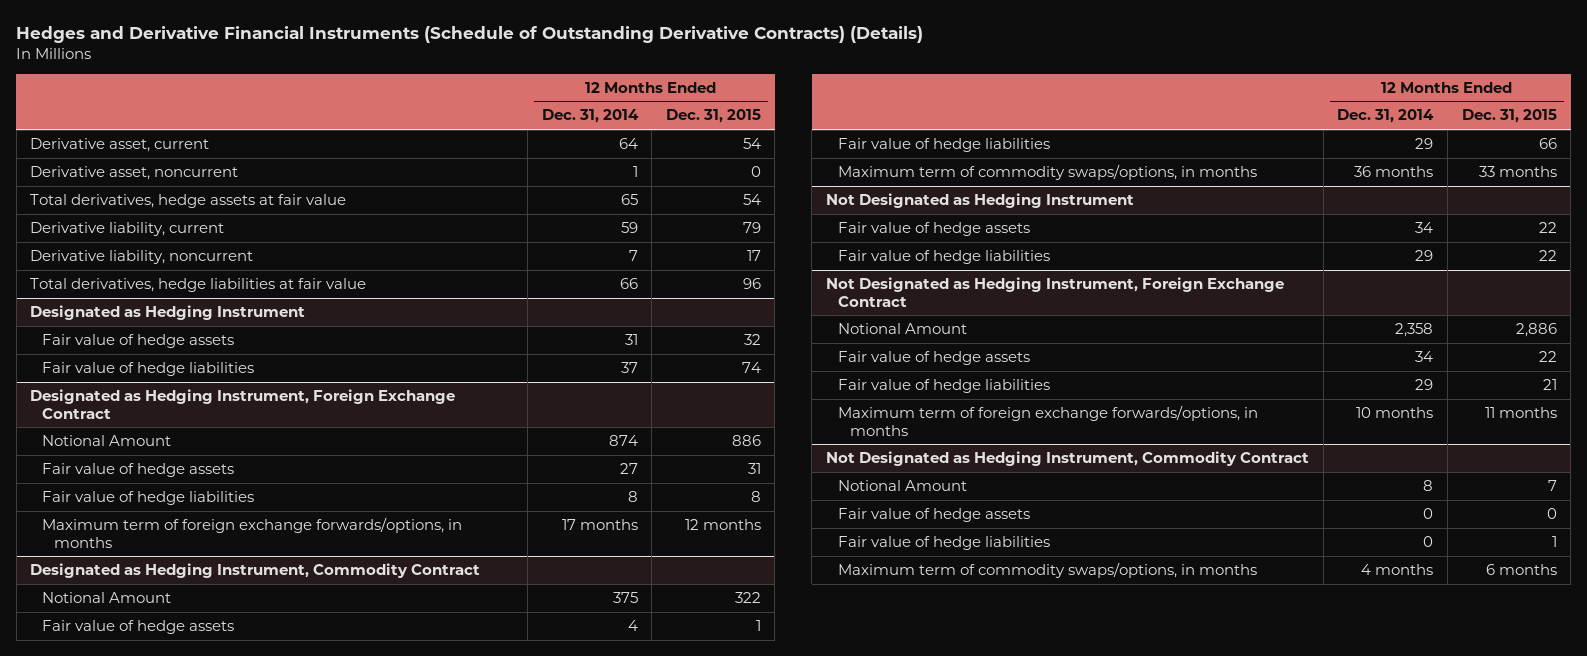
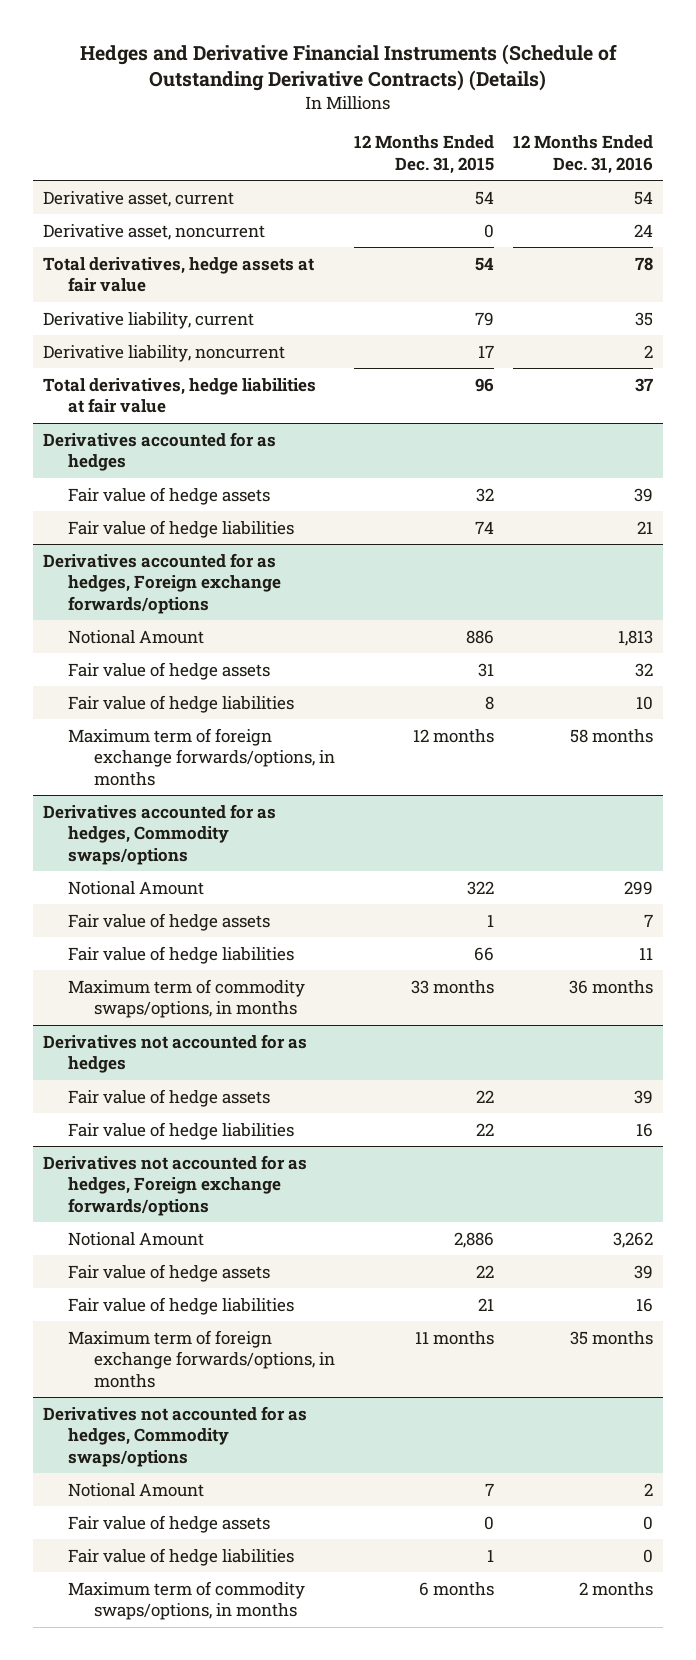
[541,109,639,124] Dec. 31, 2014 -> none
none -> [513,135,654,174] 12 Months Ended Dec. 31, 2016
[30,305,306,321] Designated as Hedging Instrument -> [42,431,276,472] Derivatives accounted for as hedges
[30,389,456,419] Designated as Hedging Instrument, Foreign Exchange Contract -> none
none -> [42,552,282,615] Derivatives accounted for as hedges, Foreign exchange forwards/options
[30,563,481,579] Designated as Hedging Instrument, Commodity Contract -> none
none -> [42,803,276,866] Derivatives accounted for as hedges, Commodity swaps/options
[826,193,1135,209] Not Designated as Hedging Instrument -> [42,1033,307,1074] Derivatives not accounted for as hedges
[826,277,1285,307] Not Designated as Hedging Instrument, Foreign Exchange Contract -> none
none -> [42,1154,307,1217] Derivatives not accounted for as hedges, Foreign exchange forwards/options
[826,451,1310,467] Not Designated as Hedging Instrument, Commodity Contract -> none
none -> [42,1405,307,1468] Derivatives not accounted for as hedges, Commodity swaps/options

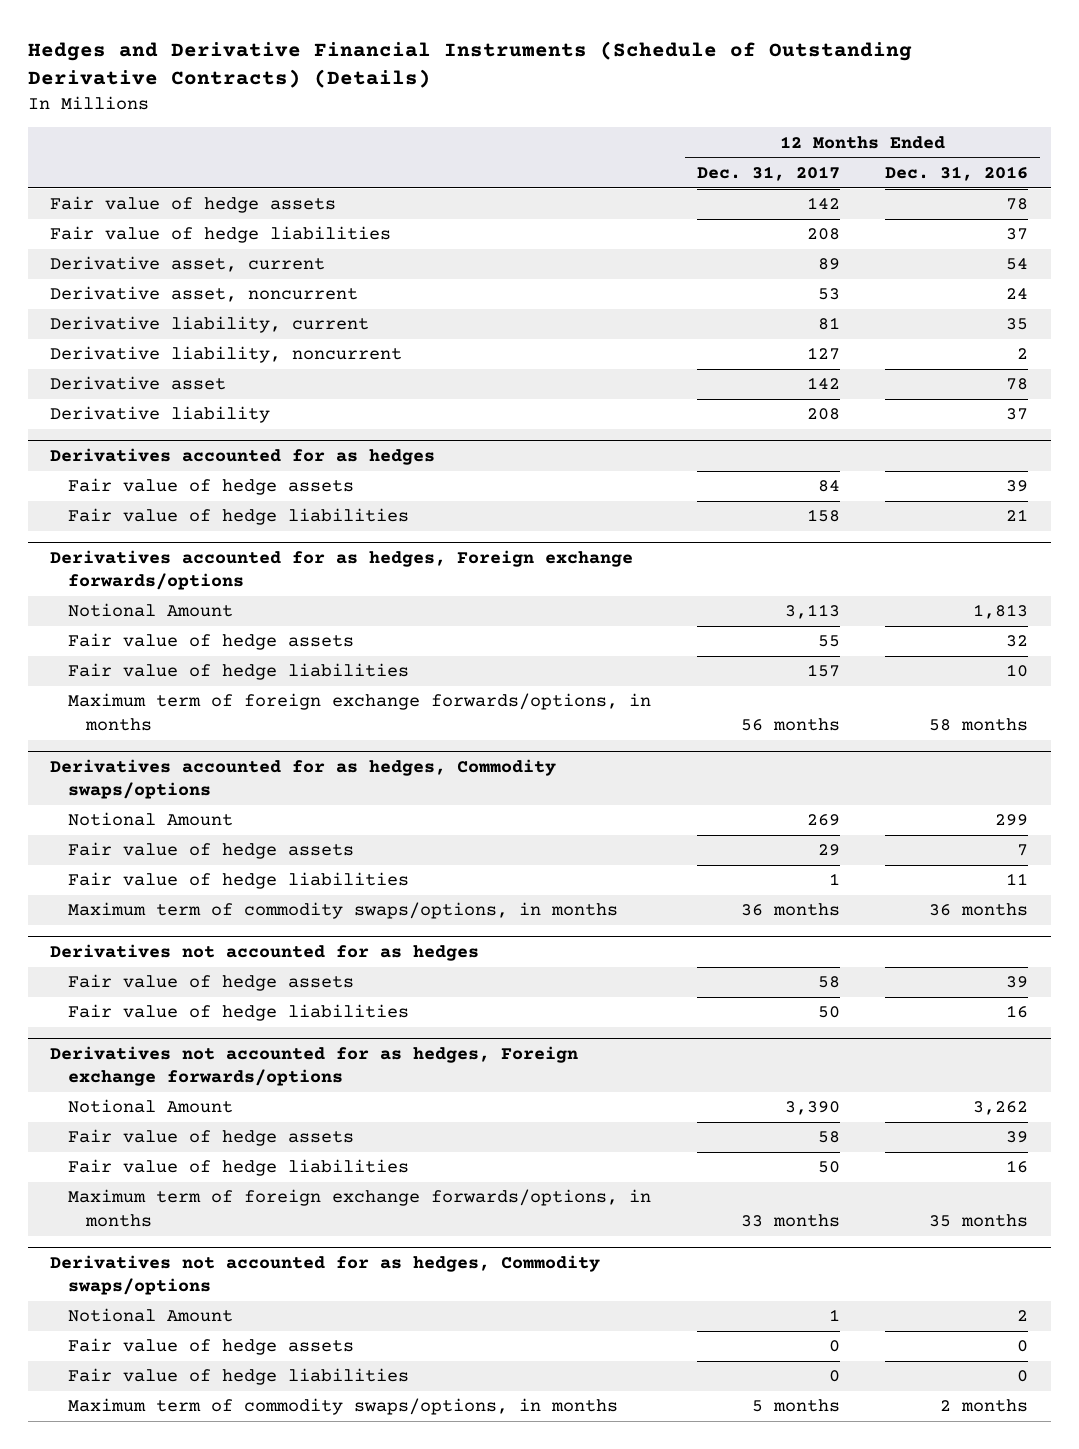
[354,135,495,174] 12 Months Ended Dec. 31, 2015 -> none
none -> [696,166,840,182] Dec. 31, 2017
none -> [50,196,337,214] Fair value of hedge assets
none -> [50,226,392,244] Fair value of hedge liabilities
[42,256,314,293] Total derivatives, hedge assets at fair value -> none
none -> [50,376,227,391] Derivative asset
[42,377,316,414] Total derivatives, hedge liabilities at fair value -> [50,406,271,424] Derivative liability

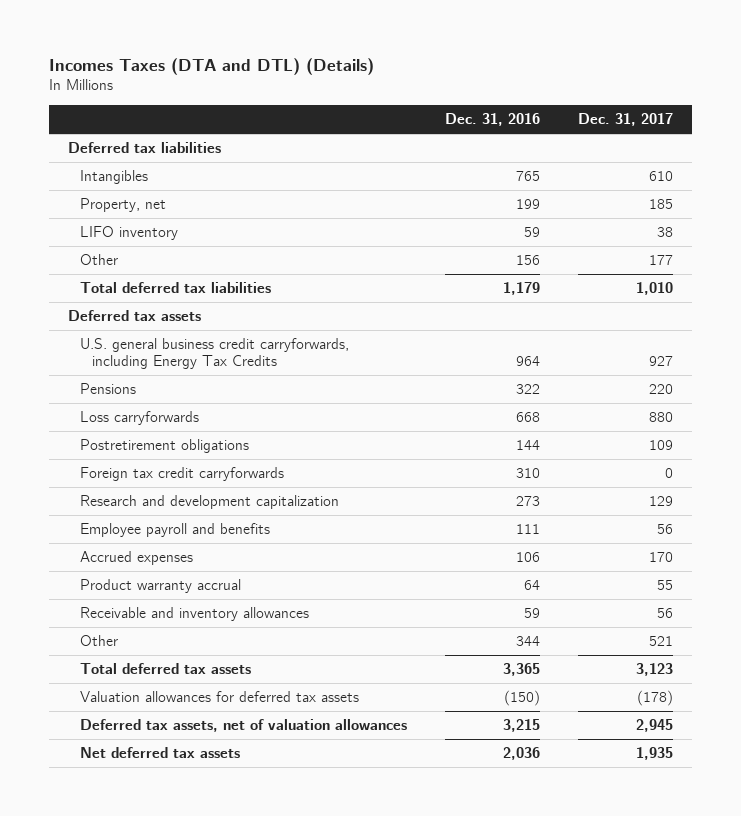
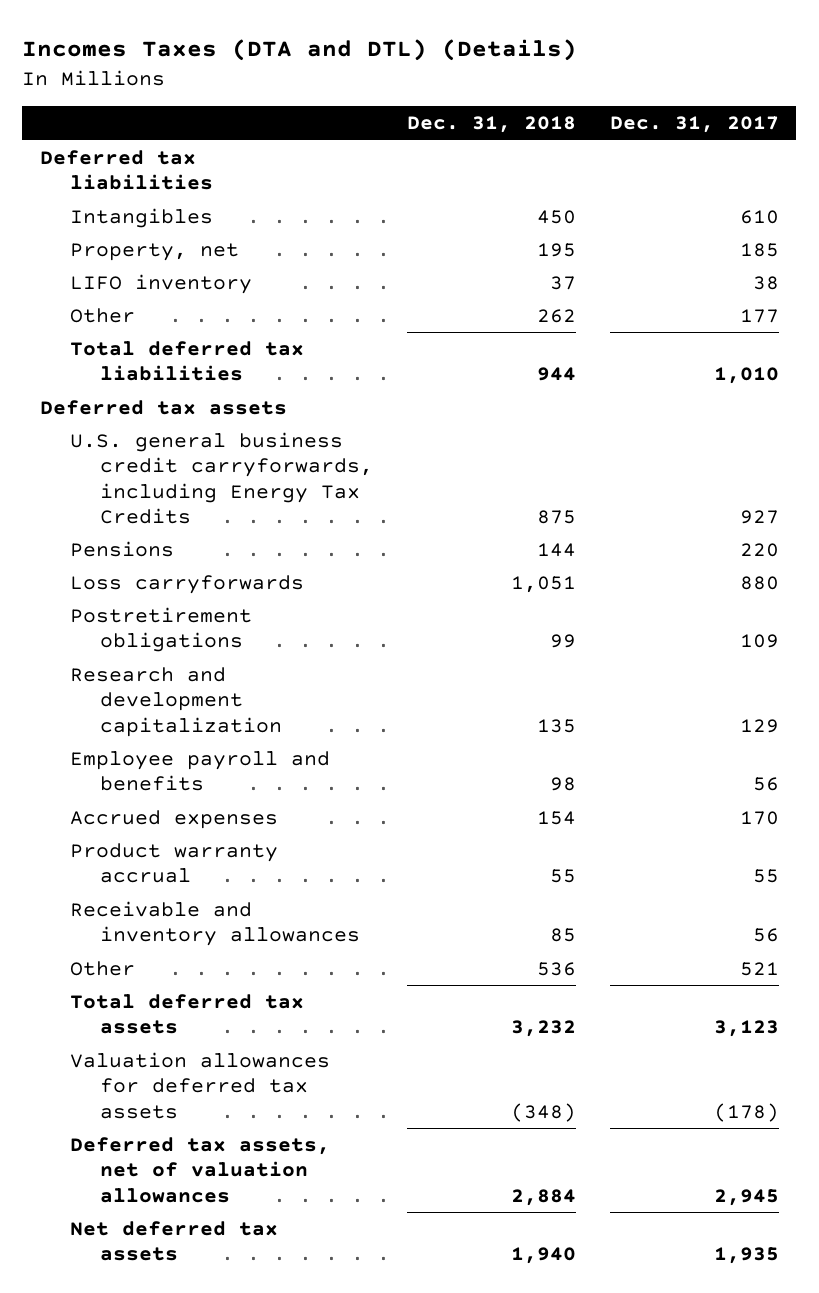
[445,112,541,126] Dec. 31, 2016 -> none
none -> [406,116,576,134] Dec. 31, 2018
[80,467,285,482] Foreign tax credit carryforwards -> none

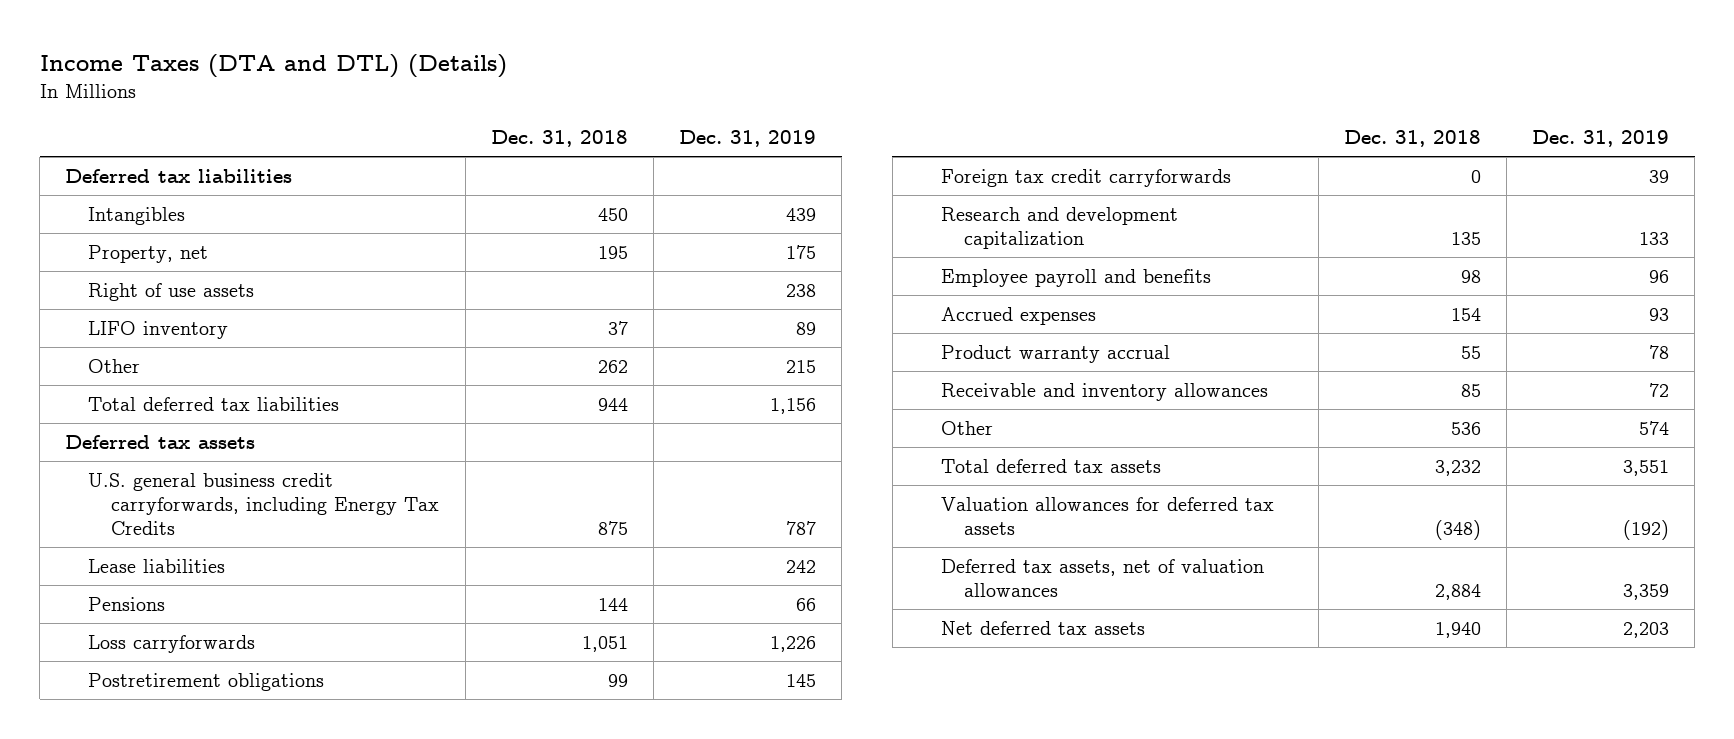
[22,38,578,61] Incomes Taxes (DTA and DTL) (Details) -> [39,53,507,78] Income Taxes (DTA and DTL) (Details)
[610,116,780,134] Dec. 31, 2017 -> none
none -> [679,130,817,148] Dec. 31, 2019
none -> [88,282,255,301] Right of use assets
none -> [88,558,226,573] Lease liabilities
none -> [941,168,1232,187] Foreign tax credit carryforwards

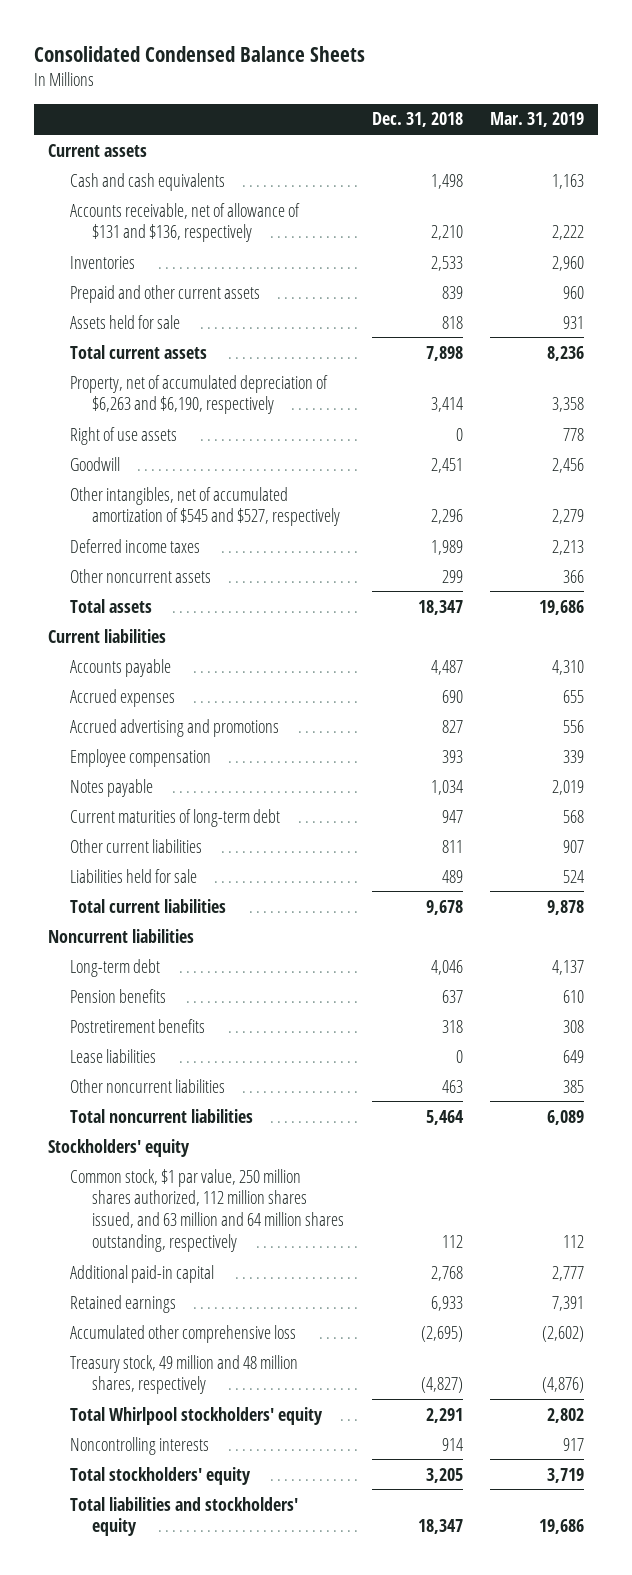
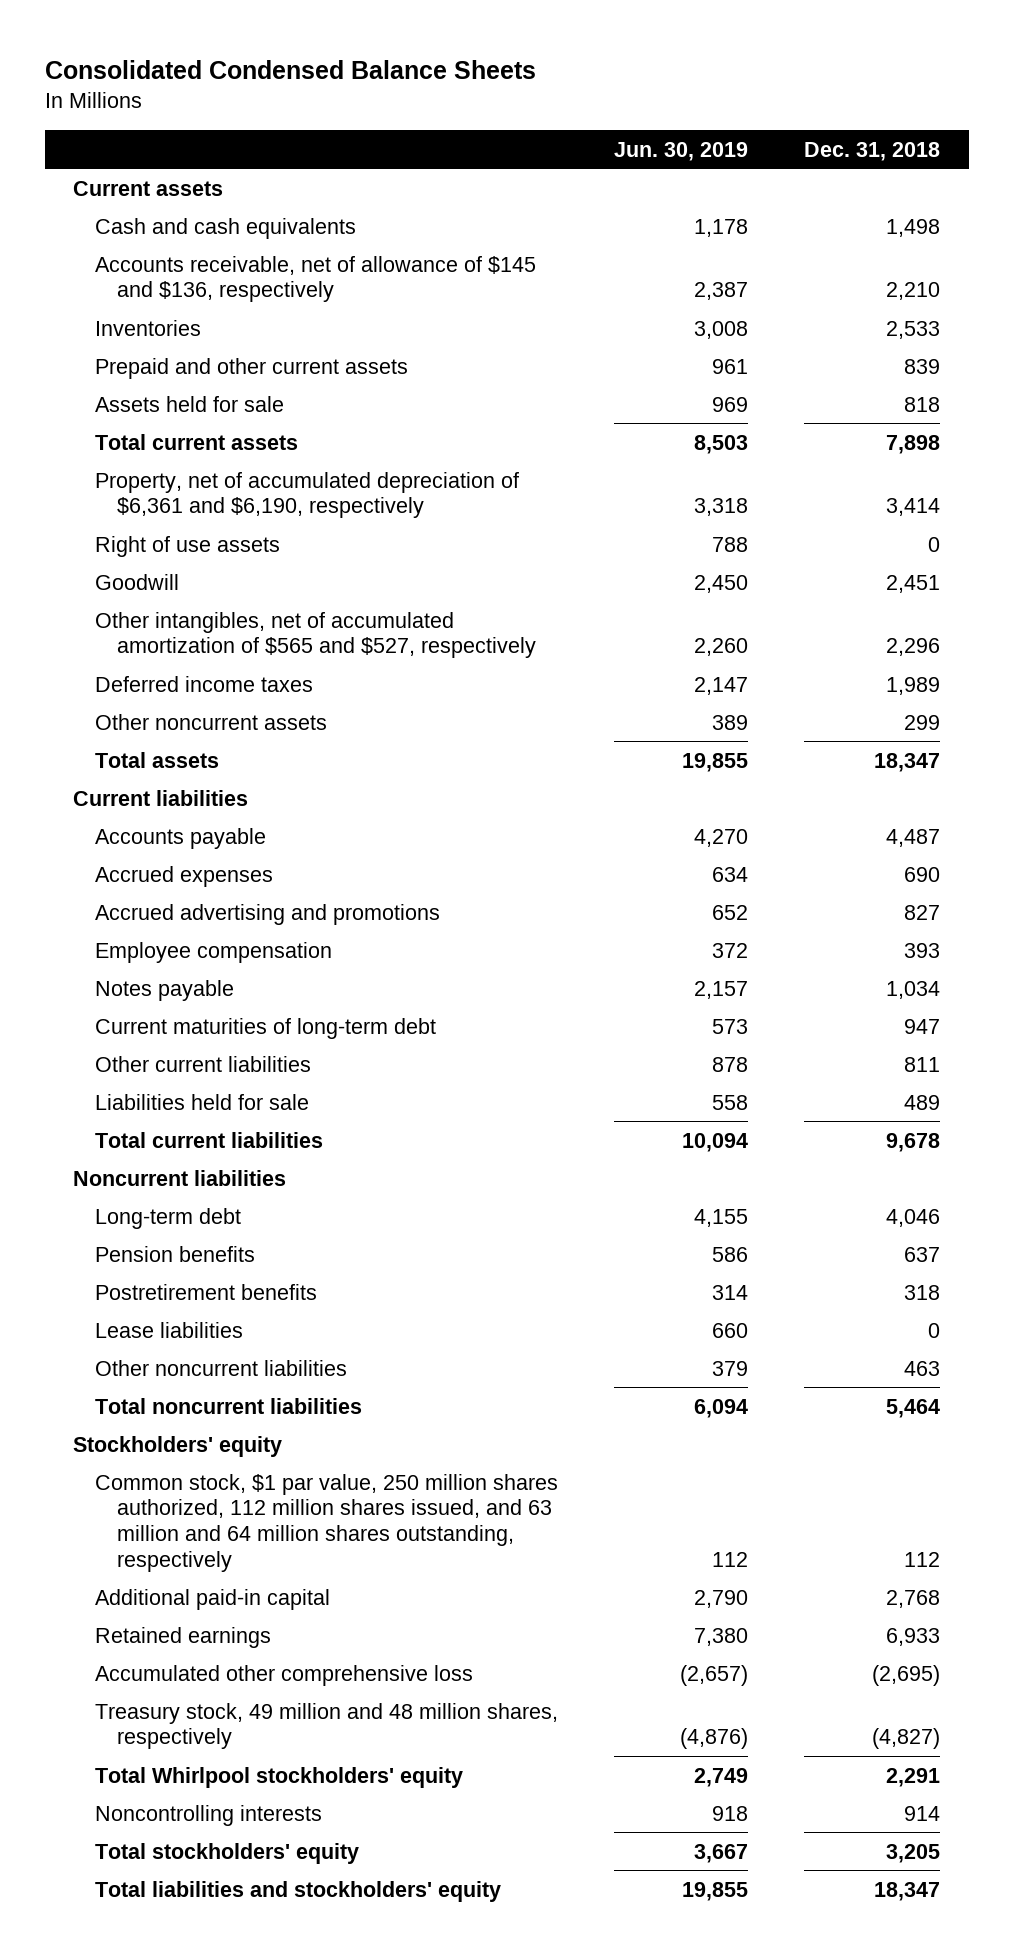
[490,112,585,128] Mar. 31, 2019 -> none
none -> [614,141,749,161] Jun. 30, 2019
[70,202,301,243] Accounts receivable, net of allowance of $131 and $136, respectively -> [94,255,536,303] Accounts receivable, net of allowance of $145 and $136, respectively
[70,374,329,415] Property, net of accumulated depreciation of $6,263 and $6,190, respectively -> [94,471,519,519] Property, net of accumulated depreciation of $6,361 and $6,190, respectively
[70,486,341,527] Other intangibles, net of accumulated amortization of $545 and $527, respectively -> [94,611,536,659] Other intangibles, net of accumulated amortization of $565 and $527, respectively

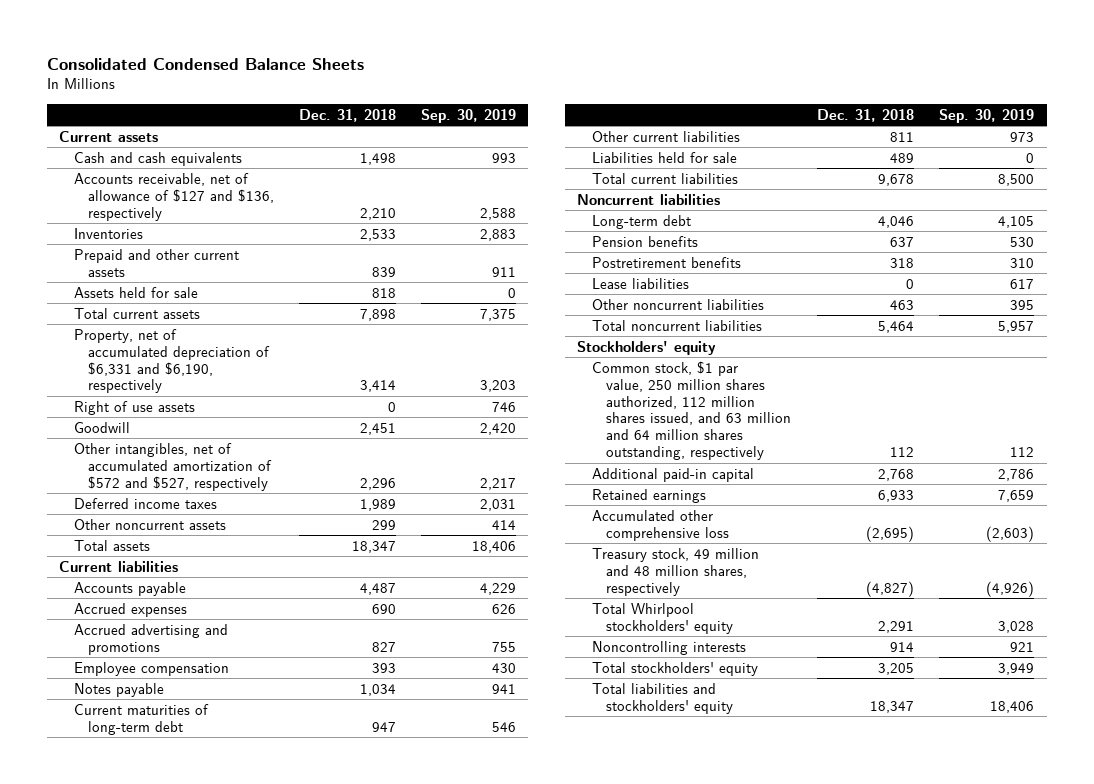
[614,141,749,161] Jun. 30, 2019 -> none
none -> [421,108,517,123] Sep. 30, 2019
[94,255,536,303] Accounts receivable, net of allowance of $145 and $136, respectively -> [73,172,275,221] Accounts receivable, net of allowance of $127 and $136, respectively
[94,471,519,519] Property, net of accumulated depreciation of $6,361 and $6,190, respectively -> [73,328,271,394] Property, net of accumulated depreciation of $6,331 and $6,190, respectively
[94,611,536,659] Other intangibles, net of accumulated amortization of $565 and $527, respectively -> [73,442,273,491] Other intangibles, net of accumulated amortization of $572 and $527, respectively

